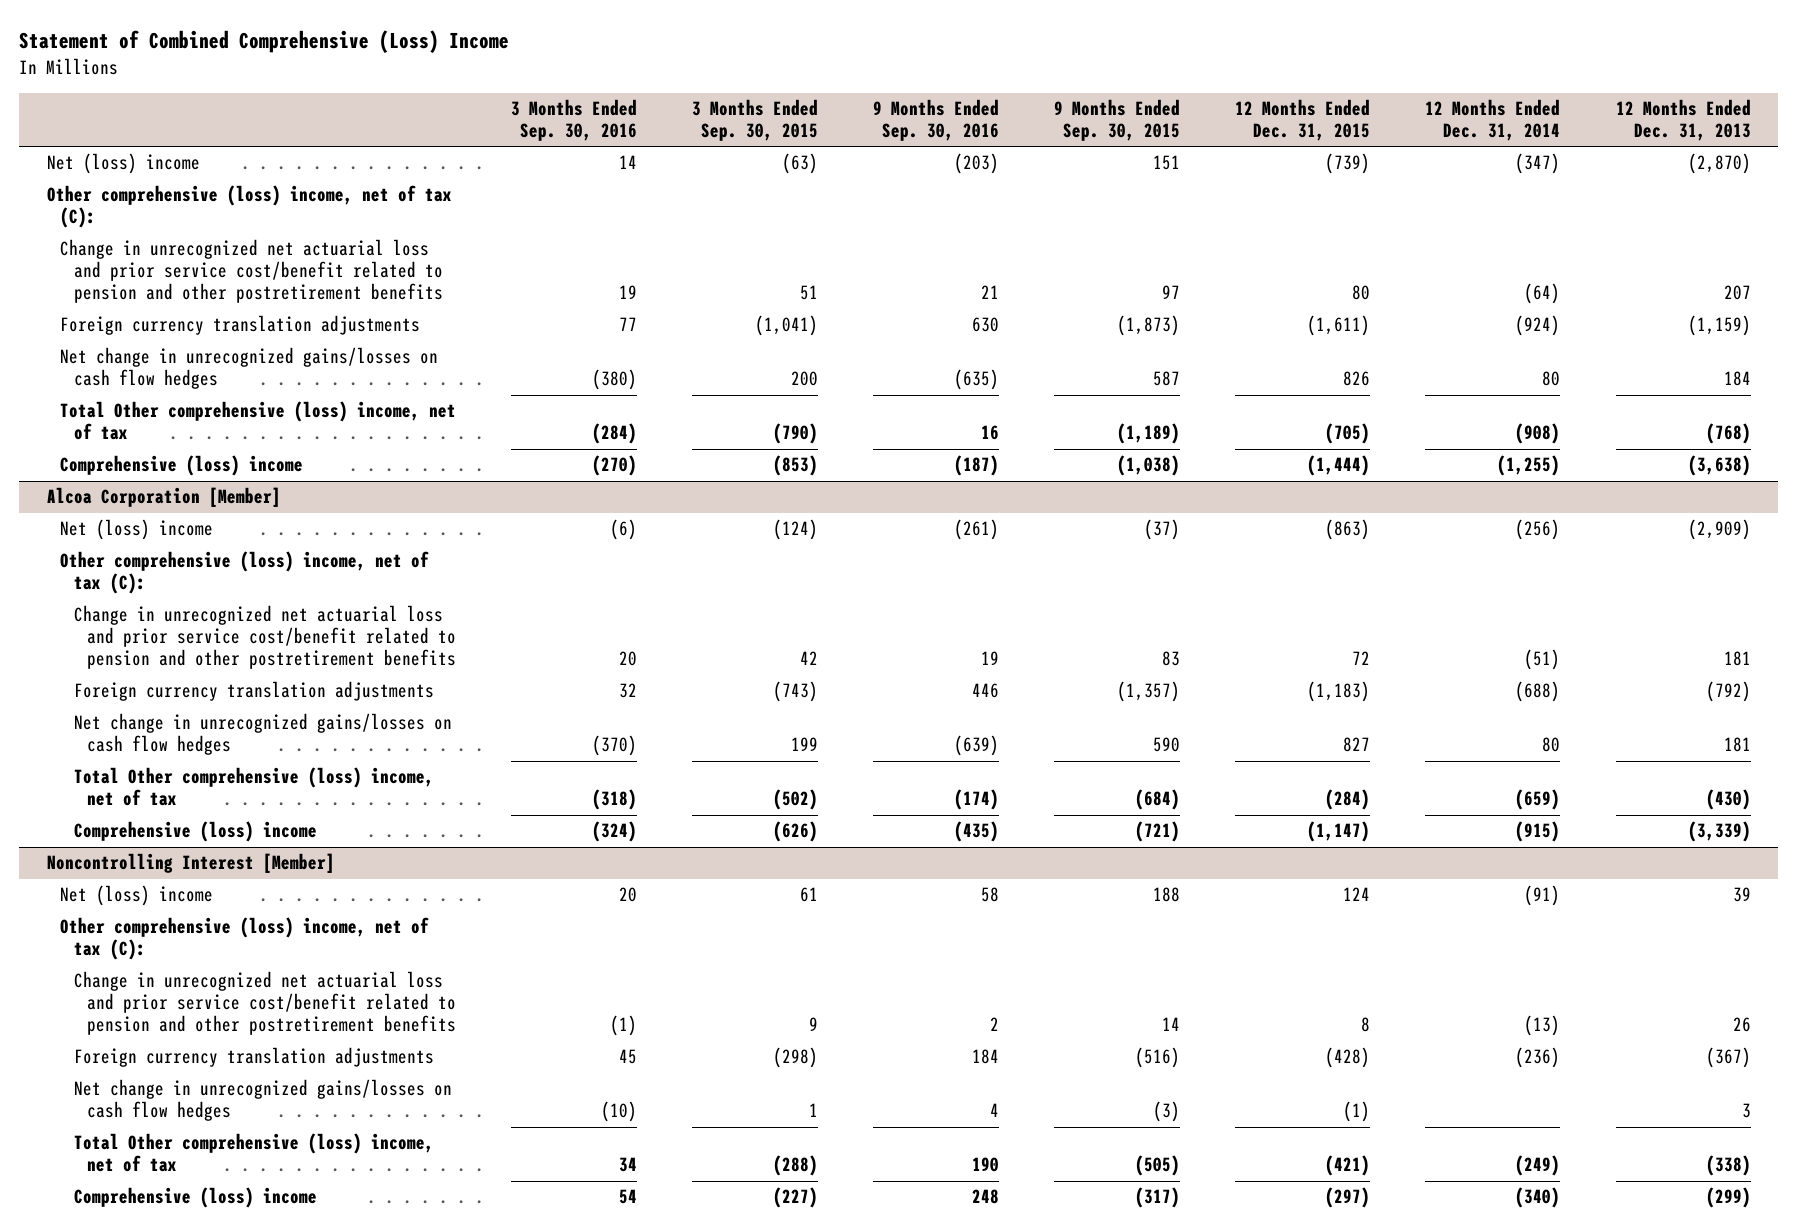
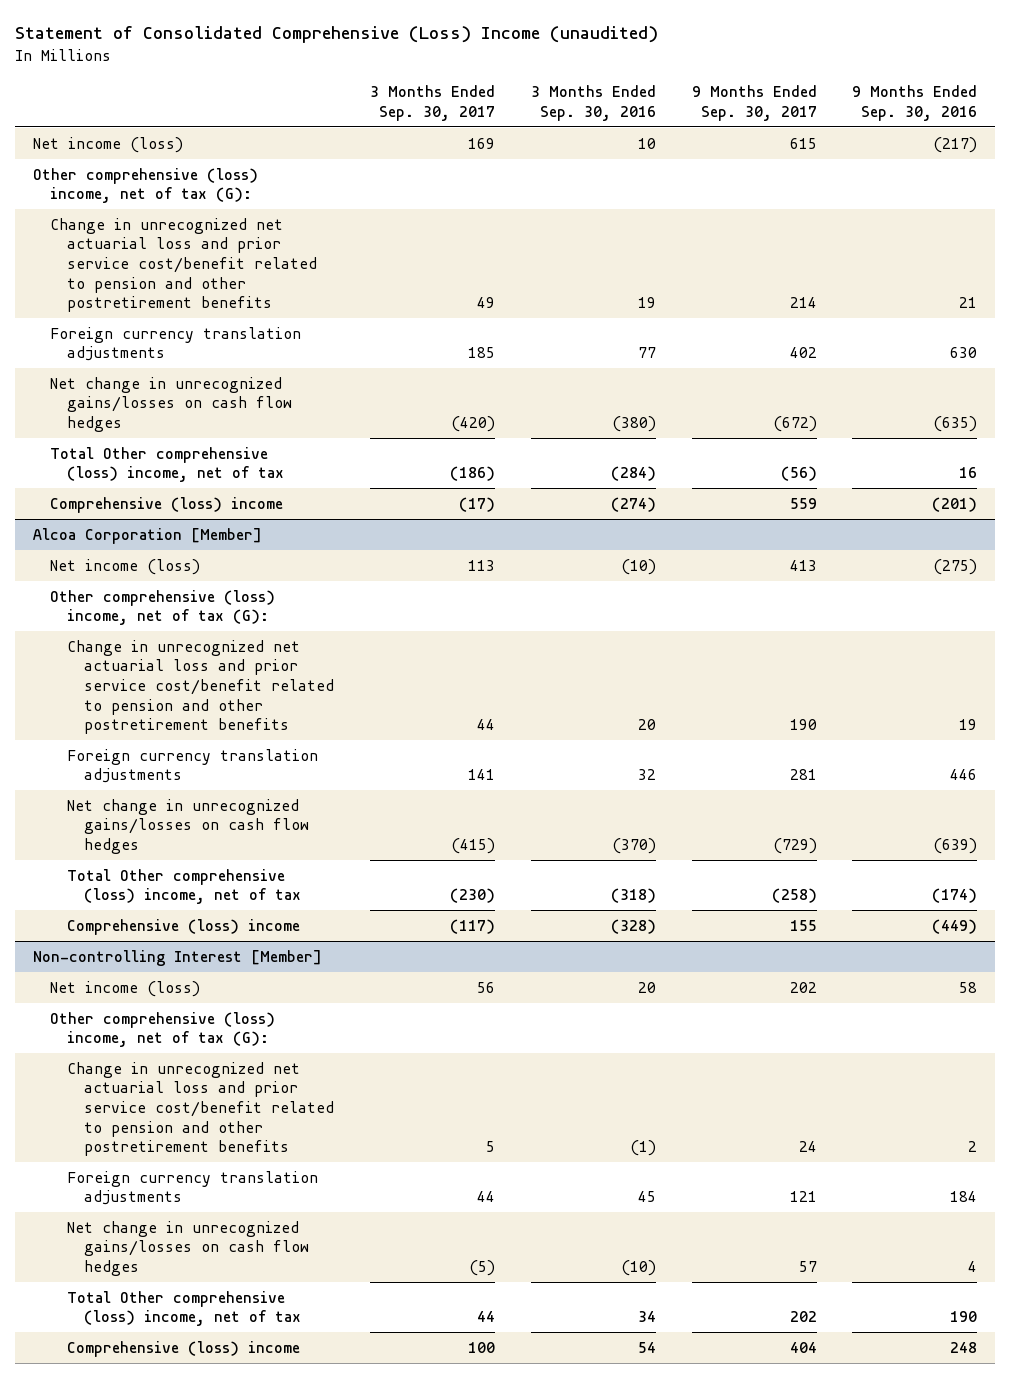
[19,30,510,54] Statement of Combined Comprehensive (Loss) Income -> [14,26,658,44] Statement of Consolidated Comprehensive (Loss) Income (unaudited)
[692,99,819,142] 3 Months Ended Sep. 30, 2015 -> none
[1054,99,1181,142] 9 Months Ended Sep. 30, 2015 -> none
[1235,99,1371,142] 12 Months Ended Dec. 31, 2015 -> none
[1425,99,1561,142] 12 Months Ended Dec. 31, 2014 -> none
[1615,99,1751,142] 12 Months Ended Dec. 31, 2013 -> none
none -> [370,85,496,121] 3 Months Ended Sep. 30, 2017
none -> [691,85,817,121] 9 Months Ended Sep. 30, 2017
[46,153,200,175] Net (loss) income -> [32,136,183,153] Net income (loss)
[619,155,638,170] 14 -> [637,137,656,149] 10
[954,153,1000,175] (203) -> [933,136,978,153] (217)
[46,185,452,229] Other comprehensive (loss) income, net of tax (C): -> [32,167,258,204] Other comprehensive (loss) income, net of tax (G):
[592,455,638,477] (270) -> [610,496,656,512] (274)
[954,455,1000,477] (187) -> [932,496,978,512] (201)
[60,519,214,541] Net (loss) income -> [50,558,201,575] Net income (loss)
[610,519,638,541] (6) -> [620,558,656,575] (10)
[954,519,1000,541] (261) -> [933,558,978,575] (275)
[60,551,430,595] Other comprehensive (loss) income, net of tax (C): -> [50,589,276,626] Other comprehensive (loss) income, net of tax (G):
[592,821,638,843] (324) -> [610,918,656,934] (328)
[954,821,1000,843] (435) -> [932,918,978,934] (449)
[46,853,335,874] Noncontrolling Interest [Member] -> [32,949,322,966] Non-controlling Interest [Member]
[60,885,214,907] Net (loss) income -> [50,980,201,997] Net income (loss)
[60,917,430,961] Other comprehensive (loss) income, net of tax (C): -> [50,1011,276,1048] Other comprehensive (loss) income, net of tax (G):

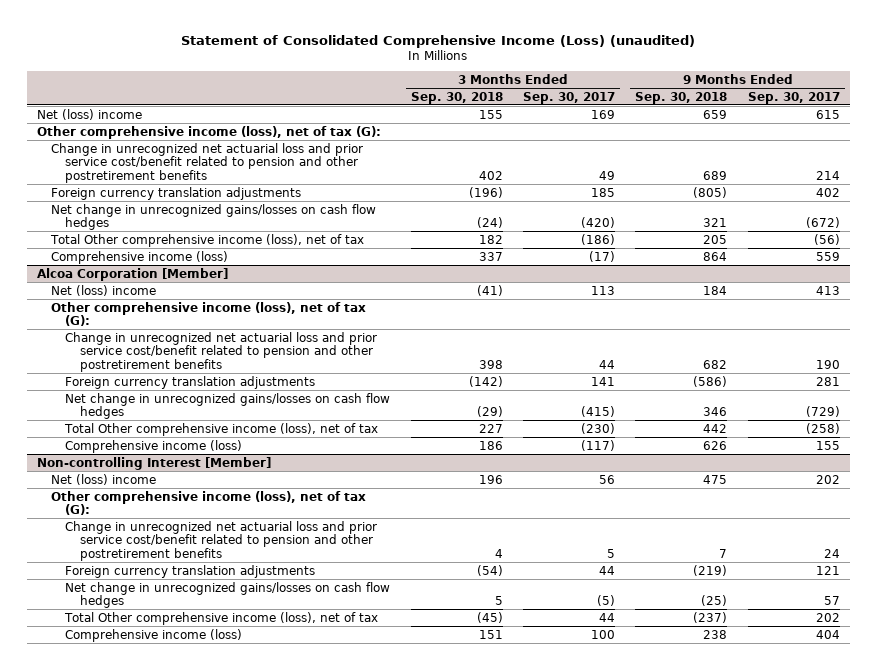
[14,26,658,44] Statement of Consolidated Comprehensive (Loss) Income (unaudited) -> [181,34,696,48] Statement of Consolidated Comprehensive Income (Loss) (unaudited)
[530,85,656,121] 3 Months Ended Sep. 30, 2016 -> none
[852,85,978,121] 9 Months Ended Sep. 30, 2016 -> none
none -> [410,91,503,104] Sep. 30, 2018
none -> [635,91,728,104] Sep. 30, 2018
[32,136,183,153] Net income (loss) -> [36,108,142,120] Net (loss) income
[32,167,258,204] Other comprehensive (loss) income, net of tax (G): -> [36,125,381,139] Other comprehensive income (loss), net of tax (G):
[50,446,285,483] Total Other comprehensive (loss) income, net of tax -> [50,233,365,247] Total Other comprehensive income (loss), net of tax
[50,496,284,513] Comprehensive (loss) income -> [51,250,229,264] Comprehensive income (loss)
[50,558,201,575] Net income (loss) -> [51,284,157,296] Net (loss) income
[50,589,276,626] Other comprehensive (loss) income, net of tax (G): -> [51,301,367,327] Other comprehensive income (loss), net of tax (G):
[67,868,302,905] Total Other comprehensive (loss) income, net of tax -> [64,422,379,436] Total Other comprehensive income (loss), net of tax
[67,918,301,935] Comprehensive (loss) income -> [65,439,243,453] Comprehensive income (loss)
[50,980,201,997] Net income (loss) -> [51,473,157,485] Net (loss) income
[50,1011,276,1048] Other comprehensive (loss) income, net of tax (G): -> [51,490,367,516] Other comprehensive income (loss), net of tax (G):
[67,1290,302,1327] Total Other comprehensive (loss) income, net of tax -> [64,611,379,625] Total Other comprehensive income (loss), net of tax
[67,1340,301,1357] Comprehensive (loss) income -> [65,628,243,642] Comprehensive income (loss)

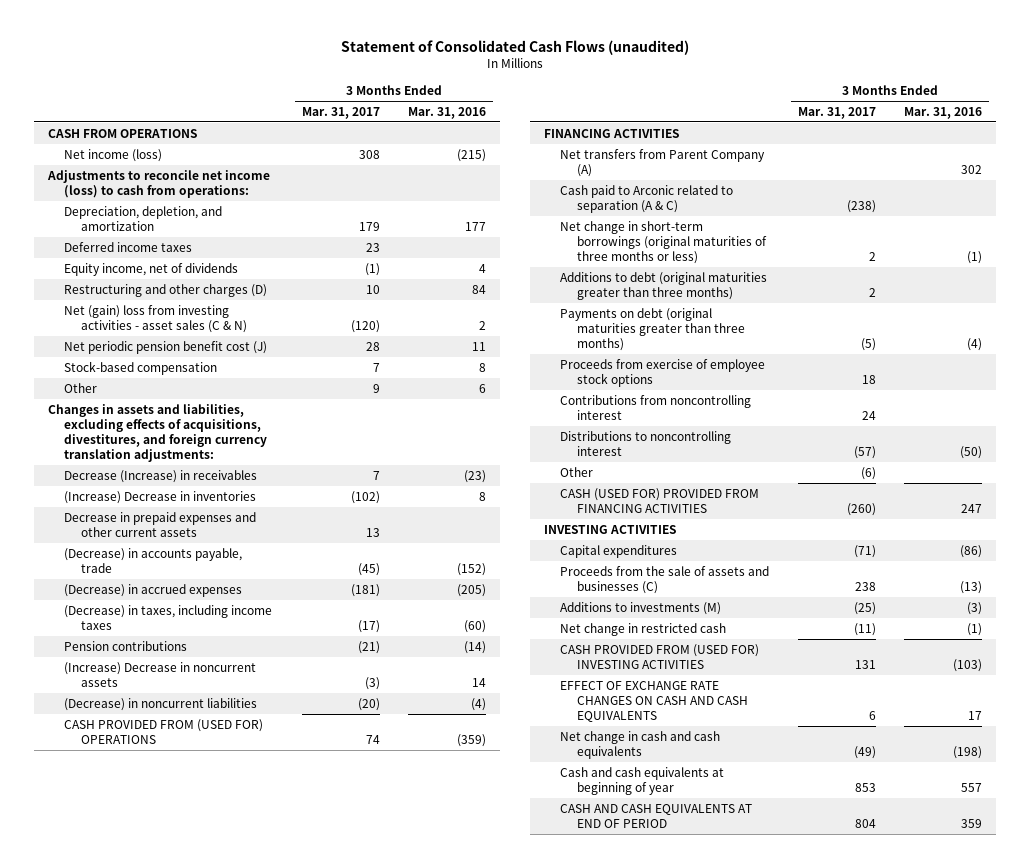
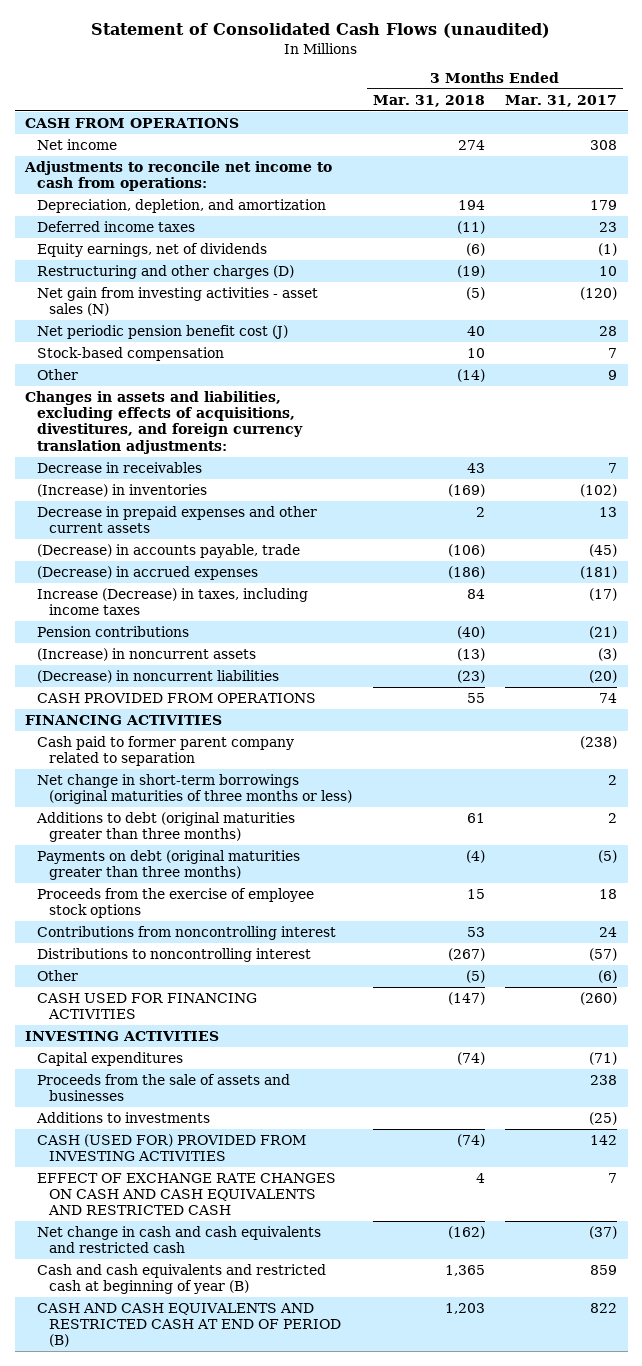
[407,106,486,119] Mar. 31, 2016 -> none
none -> [372,94,485,107] Mar. 31, 2018
[64,148,163,162] Net income (loss) -> [36,138,117,150] Net income
[46,169,270,198] Adjustments to reconcile net income (loss) to cash from operations: -> [23,160,332,192] Adjustments to reconcile net income to cash from operations:
[64,262,239,276] Equity income, net of dividends -> [36,242,267,257] Equity earnings, net of dividends
[64,304,248,333] Net (gain) loss from investing activities - asset sales (C & N) -> [36,286,318,317] Net gain from investing activities - asset sales (N)
[64,469,258,483] Decrease (Increase) in receivables -> [36,461,202,473] Decrease in receivables
[64,490,257,504] (Increase) Decrease in inventories -> [36,483,207,497] (Increase) in inventories
[64,604,273,630] (Decrease) in taxes, including income taxes -> [36,587,308,616] Increase (Decrease) in taxes, including income taxes
[64,661,257,687] (Increase) Decrease in noncurrent assets -> [36,647,256,661] (Increase) in noncurrent assets
[64,718,264,744] CASH PROVIDED FROM (USED FOR) OPERATIONS -> [36,692,316,703] CASH PROVIDED FROM OPERATIONS
[560,148,766,177] Net transfers from Parent Company (A) -> none
[560,184,734,213] Cash paid to Arconic related to separation (A & C) -> [36,735,294,767] Cash paid to former parent company related to separation
[560,358,766,387] Proceeds from exercise of employee stock options -> [36,887,314,919] Proceeds from the exercise of employee stock options
[560,487,760,513] CASH (USED FOR) PROVIDED FROM FINANCING ACTIVITIES -> [36,992,257,1020] CASH USED FOR FINANCING ACTIVITIES
[560,622,727,636] Net change in restricted cash -> none
[560,565,770,594] Proceeds from the sale of assets and businesses (C) -> [36,1073,290,1102] Proceeds from the sale of assets and businesses
[560,601,722,615] Additions to investments (M) -> [35,1111,210,1123] Additions to investments
[560,643,760,669] CASH PROVIDED FROM (USED FOR) INVESTING ACTIVITIES -> [36,1133,306,1162] CASH (USED FOR) PROVIDED FROM INVESTING ACTIVITIES
[854,659,876,669] 131 -> [590,1134,618,1145] 142
[560,680,749,723] EFFECT OF EXCHANGE RATE CHANGES ON CASH AND CASH EQUIVALENTS -> [36,1172,336,1216] EFFECT OF EXCHANGE RATE CHANGES ON CASH AND CASH EQUIVALENTS AND RESTRICTED CASH
[868,711,876,721] 6 -> [608,1172,618,1183] 7
[560,730,721,759] Net change in cash and cash equivalents -> [36,1225,321,1254] Net change in cash and cash equivalents and restricted cash
[853,745,876,759] (49) -> [589,1225,618,1239] (37)
[560,766,725,795] Cash and cash equivalents at beginning of year -> [36,1263,326,1295] Cash and cash equivalents and restricted cash at beginning of year (B)
[854,782,876,792] 853 -> [590,1264,618,1275] 859
[560,803,753,828] CASH AND CASH EQUIVALENTS AT END OF PERIOD -> [36,1302,341,1348] CASH AND CASH EQUIVALENTS AND RESTRICTED CASH AT END OF PERIOD (B)
[854,818,876,828] 804 -> [590,1302,618,1313] 822

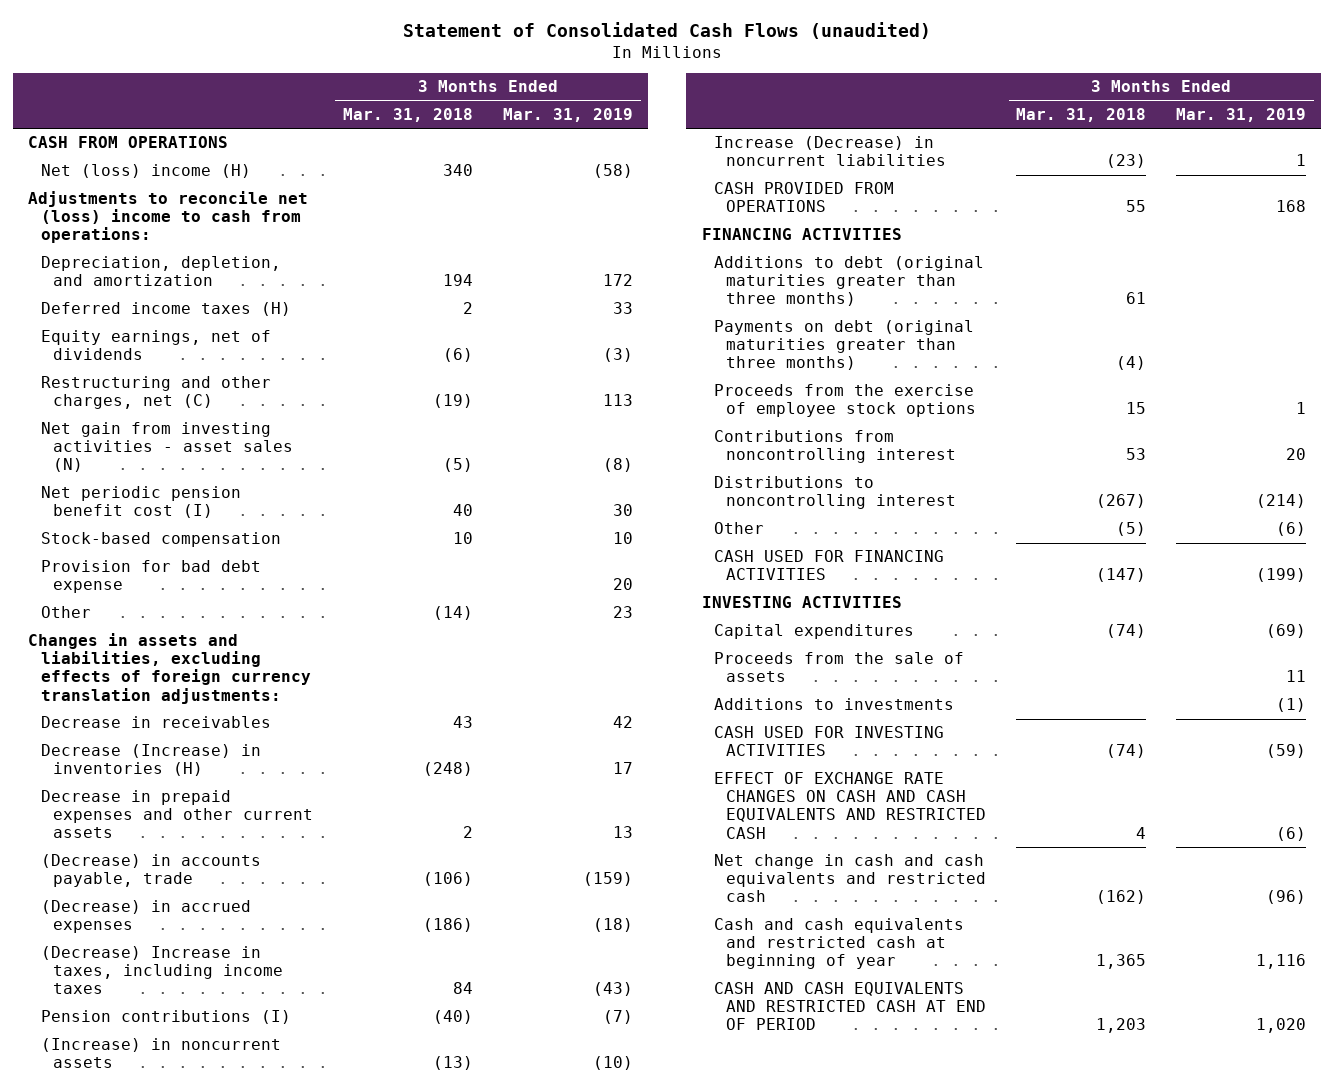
[505,94,618,107] Mar. 31, 2017 -> none
none -> [503,107,634,122] Mar. 31, 2019
[36,138,117,150] Net income -> [40,164,251,179] Net (loss) income (H)
[457,139,485,150] 274 -> [443,164,474,177] 340
[23,160,332,192] Adjustments to reconcile net income to cash from operations: -> [28,191,309,244] Adjustments to reconcile net (loss) income to cash from operations:
[36,220,195,232] Deferred income taxes -> [40,302,291,317] Deferred income taxes (H)
[456,220,485,234] (11) -> [463,302,474,315] 2
[36,264,294,279] Restructuring and other charges (D) -> [40,376,271,410] Restructuring and other charges, net (C)
[36,324,288,339] Net periodic pension benefit cost (J) -> [40,486,241,519] Net periodic pension benefit cost (I)
none -> [40,560,261,594] Provision for bad debt expense
[24,390,303,454] Changes in assets and liabilities, excluding effects of acquisitions, divestitures, and foreign currency translation adjustments: -> [28,633,311,704] Changes in assets and liabilities, excluding effects of foreign currency translation adjustments:
[36,483,207,497] (Increase) in inventories -> [40,744,261,777] Decrease (Increase) in inventories (H)
[447,483,485,497] (169) -> [423,762,474,777] (248)
[36,587,308,616] Increase (Decrease) in taxes, including income taxes -> [40,946,283,995] (Decrease) Increase in taxes, including income taxes
[36,625,189,637] Pension contributions -> [40,1010,291,1025] Pension contributions (I)
[36,669,279,683] (Decrease) in noncurrent liabilities -> [713,136,946,167] Increase (Decrease) in noncurrent liabilities
[36,735,294,767] Cash paid to former parent company related to separation -> none
[36,773,352,805] Net change in short-term borrowings (original maturities of three months or less) -> none
[36,1073,290,1102] Proceeds from the sale of assets and businesses -> [713,652,964,683] Proceeds from the sale of assets
[36,1133,306,1162] CASH (USED FOR) PROVIDED FROM INVESTING ACTIVITIES -> [713,726,944,757] CASH USED FOR INVESTING ACTIVITIES
[36,1263,326,1295] Cash and cash equivalents and restricted cash at beginning of year (B) -> [713,918,964,970] Cash and cash equivalents and restricted cash at beginning of year
[36,1302,341,1348] CASH AND CASH EQUIVALENTS AND RESTRICTED CASH AT END OF PERIOD (B) -> [713,982,986,1031] CASH AND CASH EQUIVALENTS AND RESTRICTED CASH AT END OF PERIOD

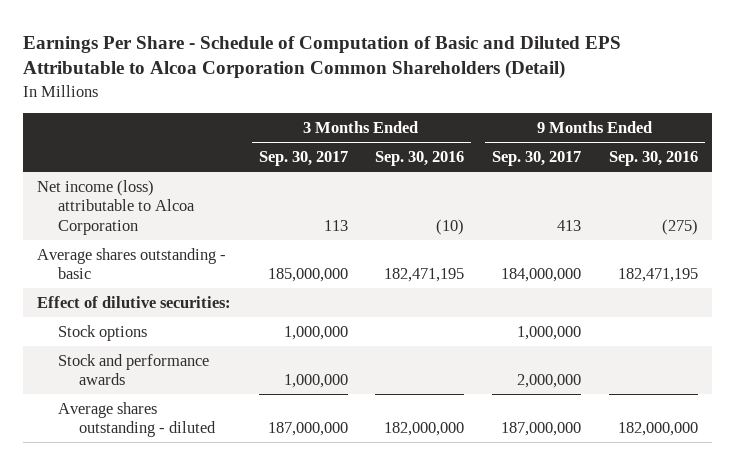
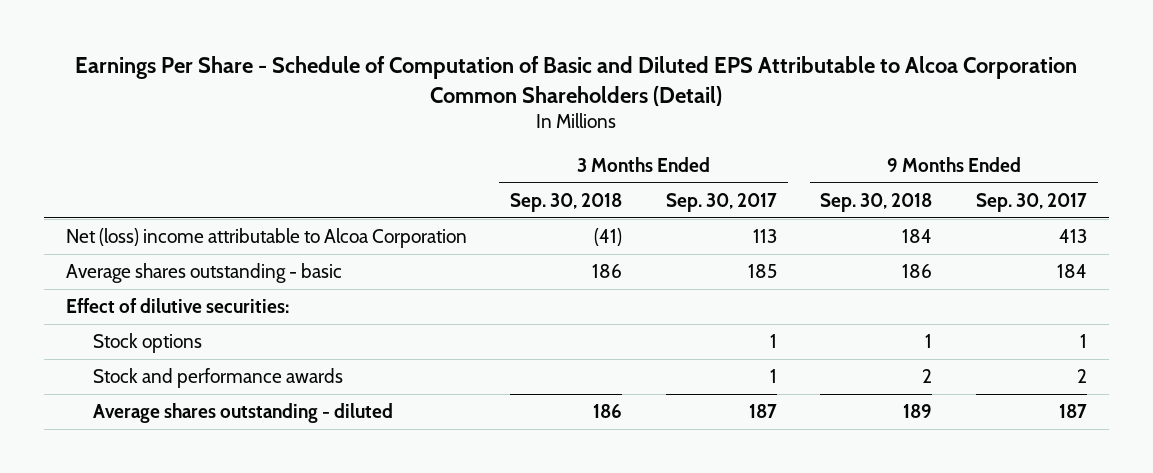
[375,151,465,167] Sep. 30, 2016 -> none
[608,151,698,167] Sep. 30, 2016 -> none
none -> [510,192,623,212] Sep. 30, 2018
none -> [820,192,933,212] Sep. 30, 2018
[36,179,196,235] Net income (loss) attributable to Alcoa Corporation -> [65,228,467,249] Net (loss) income attributable to Alcoa Corporation
[267,268,348,283] 185,000,000 -> [747,264,777,279] 185
[501,268,582,283] 184,000,000 -> [1057,264,1088,279] 184
[283,325,348,340] 1,000,000 -> [769,334,777,349] 1
[517,325,582,340] 1,000,000 -> [1080,334,1088,349] 1
[283,374,348,389] 1,000,000 -> [769,369,777,384] 1
[517,374,582,389] 2,000,000 -> [1077,369,1088,384] 2
[267,422,348,437] 187,000,000 -> [748,404,777,419] 187
[501,422,582,437] 187,000,000 -> [1059,404,1088,419] 187

